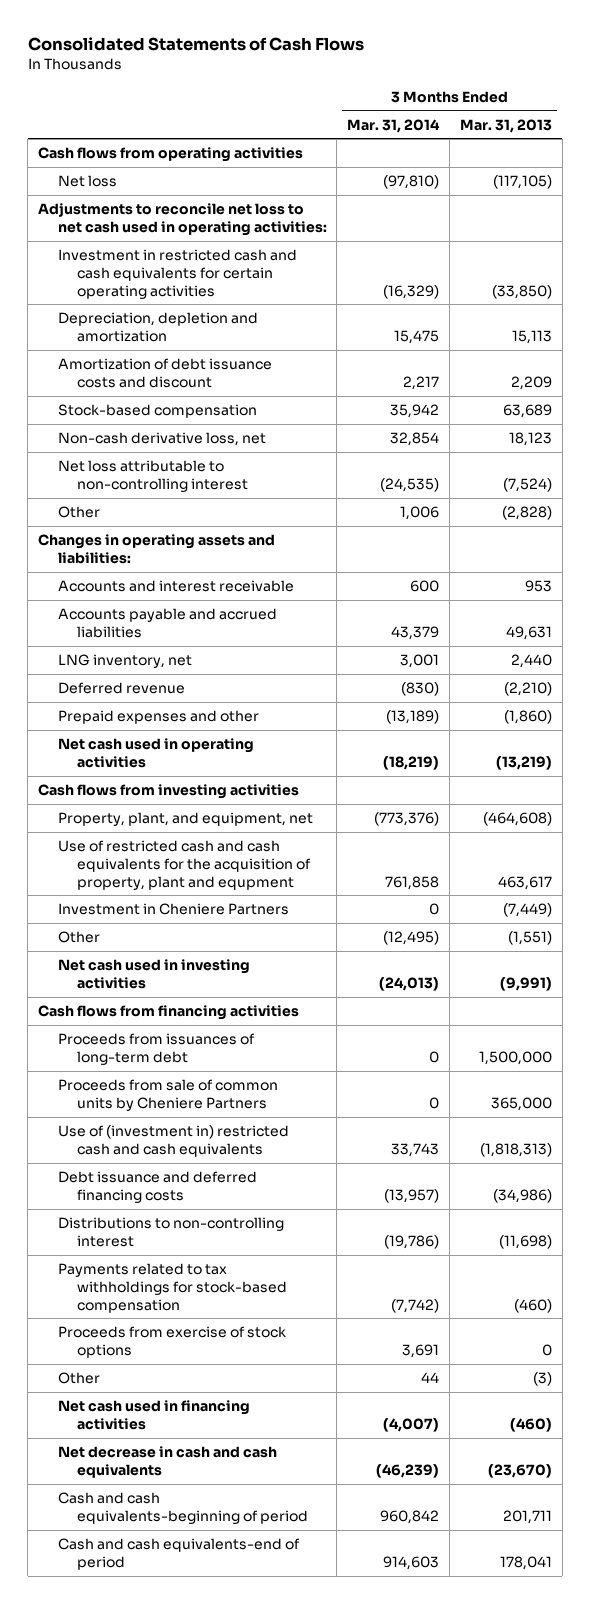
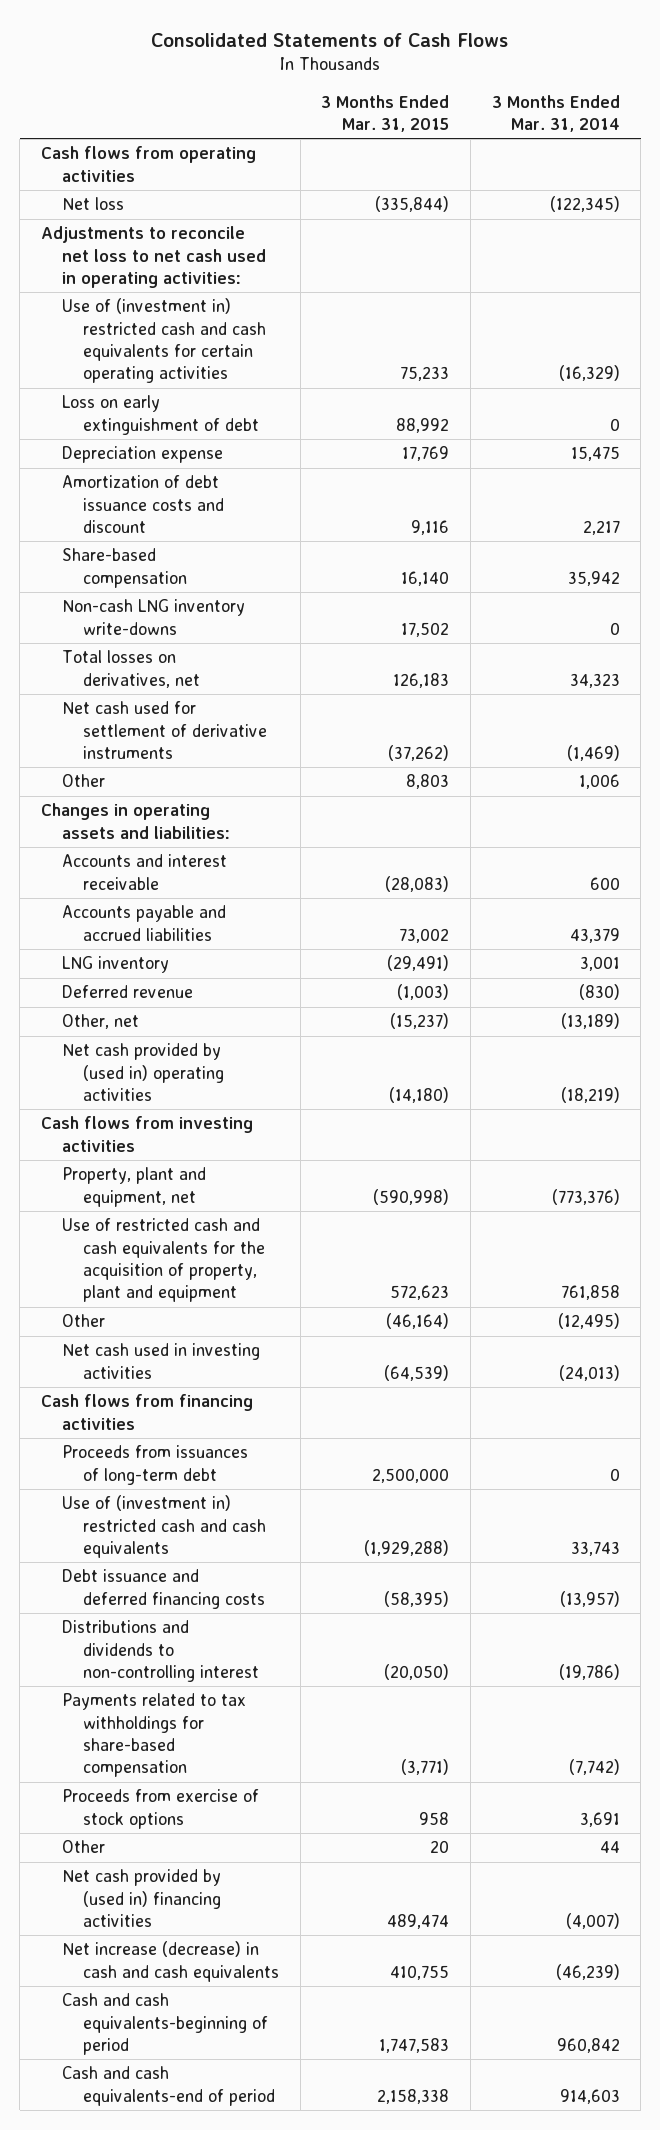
[460,118,553,133] Mar. 31, 2013 -> none
none -> [321,94,450,132] 3 Months Ended Mar. 31, 2015
[383,175,440,190] (97,810) -> [549,196,620,213] (122,345)
[57,249,297,299] Investment in restricted cash and cash equivalents for certain operating activities -> [62,298,267,384] Use of (investment in) restricted cash and cash equivalents for certain operating activities
none -> [62,395,260,435] Loss on early extinguishment of debt
[57,312,258,342] Depreciation, depletion and amortization -> [62,446,224,464] Depreciation expense
[57,460,249,492] Net loss attributable to non-controlling interest -> none
[57,404,257,419] Stock-based compensation -> [62,548,188,588] Share-based compensation
none -> [62,599,246,635] Non-cash LNG inventory write-downs
[57,432,266,447] Non-cash derivative loss, net -> [62,650,201,688] Total losses on derivatives, net
[390,432,440,447] 32,854 -> [569,672,620,688] 34,323
none -> [62,701,268,759] Net cash used for settlement of derivative instruments
[57,654,192,669] LNG inventory, net -> [62,956,170,974] LNG inventory
[57,710,259,725] Prepaid expenses and other -> [62,1014,140,1030] Other, net
[57,738,254,768] Net cash used in operating activities -> [62,1043,225,1101] Net cash provided by (used in) operating activities
[57,903,289,916] Investment in Cheniere Partners -> none
[57,812,313,827] Property, plant, and equipment, net -> [62,1167,207,1207] Property, plant and equipment, net
[57,840,312,890] Use of restricted cash and cash equivalents for the acquisition of property, plant and equpment -> [62,1218,266,1303] Use of restricted cash and cash equivalents for the acquisition of property, plant and equipment
[57,1079,278,1111] Proceeds from sale of common units by Cheniere Partners -> none
[57,1217,284,1247] Distributions to non-controlling interest -> [62,1620,260,1682] Distributions and dividends to non-controlling interest
[57,1263,288,1313] Payments related to tax withholdings for stock-based compensation -> [62,1693,247,1778] Payments related to tax withholdings for share-based compensation
[57,1400,250,1430] Net cash used in financing activities -> [62,1869,222,1927] Net cash provided by (used in) financing activities
[57,1446,277,1478] Net decrease in cash and cash equivalents -> [62,1941,280,1982] Net increase (decrease) in cash and cash equivalents

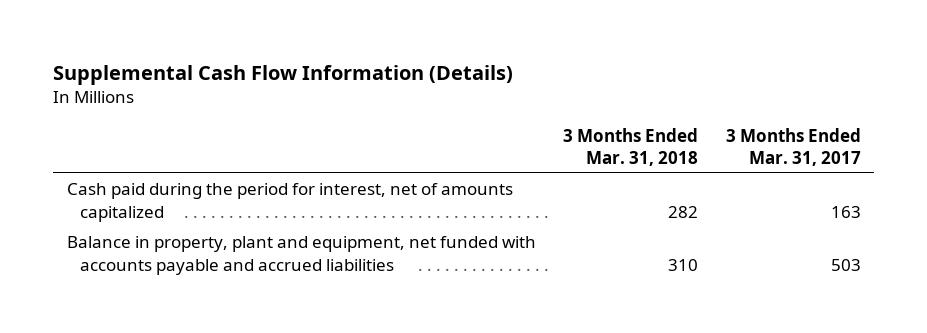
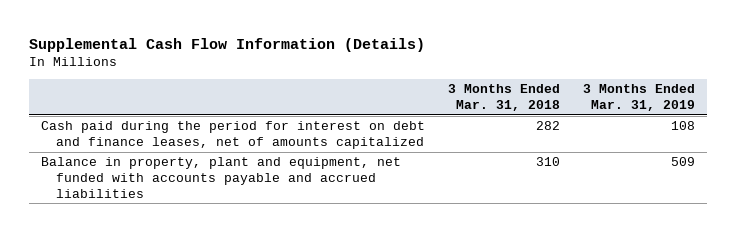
[725,127,861,166] 3 Months Ended Mar. 31, 2017 -> none
none -> [583,84,696,111] 3 Months Ended Mar. 31, 2019
[66,183,513,222] Cash paid during the period for interest, net of amounts capitalized -> [40,121,425,149] Cash paid during the period for interest on debt and finance leases, net of amounts capitalized

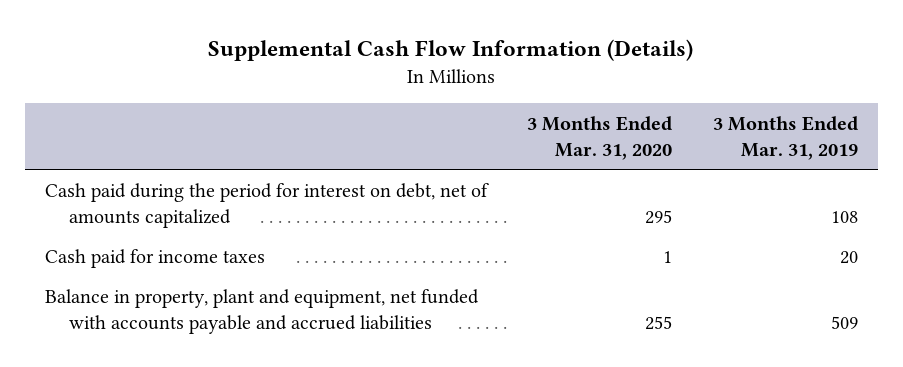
[447,84,560,111] 3 Months Ended Mar. 31, 2018 -> none
none -> [527,115,673,160] 3 Months Ended Mar. 31, 2020
[40,121,425,149] Cash paid during the period for interest on debt and finance leases, net of amounts capitalized -> [44,182,489,228] Cash paid during the period for interest on debt, net of amounts capitalized
none -> [44,248,265,268] Cash paid for income taxes

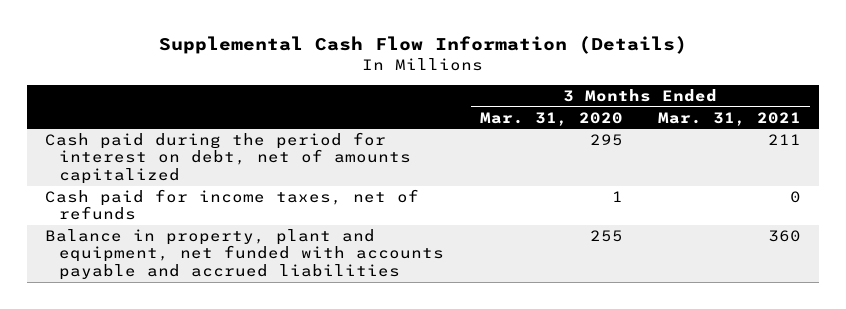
[712,115,858,160] 3 Months Ended Mar. 31, 2019 -> none
none -> [658,111,802,126] Mar. 31, 2021
[44,248,265,268] Cash paid for income taxes -> [44,189,419,221] Cash paid for income taxes, net of refunds

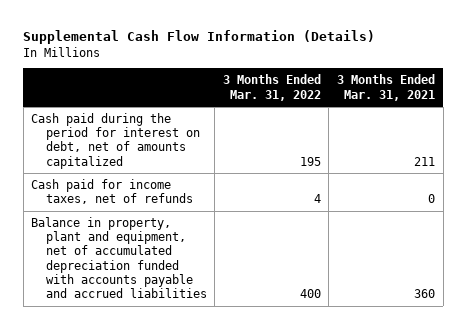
[479,111,623,126] Mar. 31, 2020 -> none
none -> [222,74,321,101] 3 Months Ended Mar. 31, 2022
[44,229,445,280] Balance in property, plant and equipment, net funded with accounts payable and accrued liabilities -> [31,216,207,299] Balance in property, plant and equipment, net of accumulated depreciation funded with accounts payable and accrued liabilities

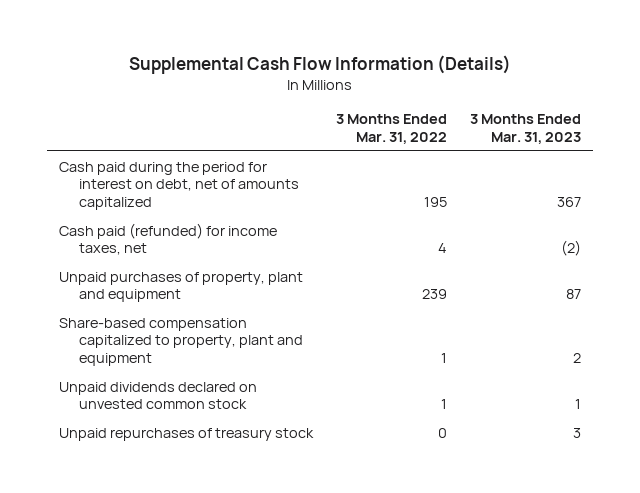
[337,74,436,101] 3 Months Ended Mar. 31, 2021 -> none
none -> [470,114,582,145] 3 Months Ended Mar. 31, 2023
[31,178,193,205] Cash paid for income taxes, net of refunds -> [58,222,277,256] Cash paid (refunded) for income taxes, net
[31,216,207,299] Balance in property, plant and equipment, net of accumulated depreciation funded with accounts payable and accrued liabilities -> [58,271,303,303] Unpaid purchases of property, plant and equipment
[299,289,321,299] 400 -> [422,289,448,300] 239
none -> [58,317,303,367] Share-based compensation capitalized to property, plant and equipment
none -> [58,381,257,410] Unpaid dividends declared on unvested common stock
none -> [58,427,314,441] Unpaid repurchases of treasury stock

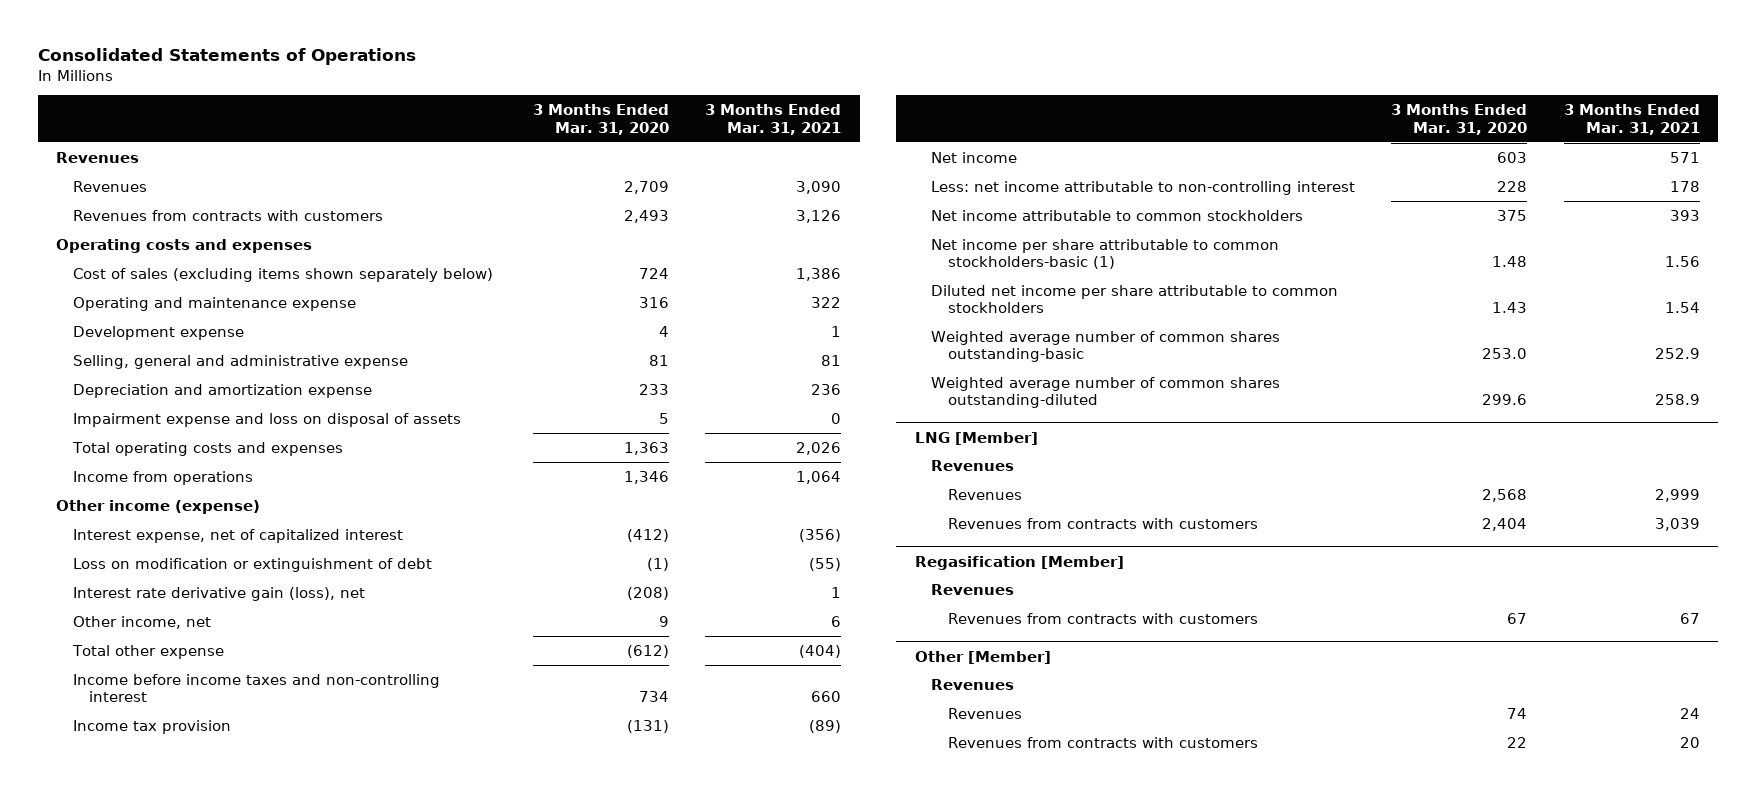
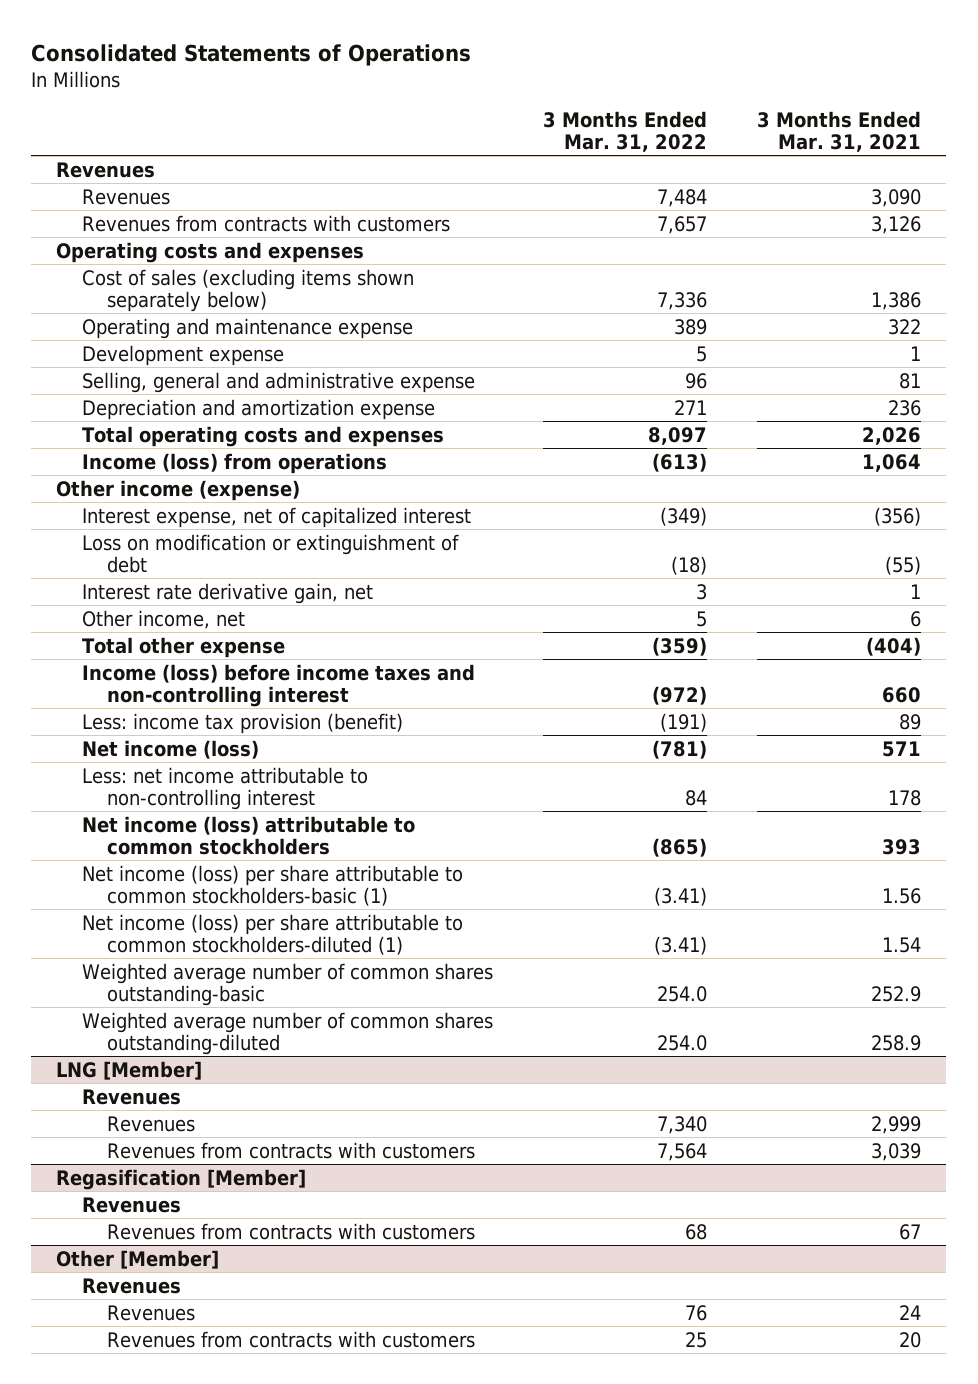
[533,103,670,135] 3 Months Ended Mar. 31, 2020 -> none
none -> [542,110,707,152] 3 Months Ended Mar. 31, 2022
[72,412,461,427] Impairment expense and loss on disposal of assets -> none
[72,470,253,485] Income from operations -> [81,452,387,474] Income (loss) from operations
[72,586,365,601] Interest rate derivative gain (loss), net -> [81,582,373,604] Interest rate derivative gain, net
[72,673,440,703] Income before income taxes and non-controlling interest -> [81,663,475,707] Income (loss) before income taxes and non-controlling interest
[72,719,231,734] Income tax provision -> [81,712,403,734] Less: income tax provision (benefit)
[809,719,842,733] (89) -> [899,713,922,730] 89
[931,151,1018,163] Net income -> [81,739,259,759] Net income (loss)
[931,209,1304,221] Net income attributable to common stockholders -> [81,815,415,855] Net income (loss) attributable to common stockholders
[931,238,1280,270] Net income per share attributable to common stockholders-basic (1) -> [81,864,463,906] Net income (loss) per share attributable to common stockholders-basic (1)
[931,284,1339,314] Diluted net income per share attributable to common stockholders -> [81,913,463,955] Net income (loss) per share attributable to common stockholders-diluted (1)

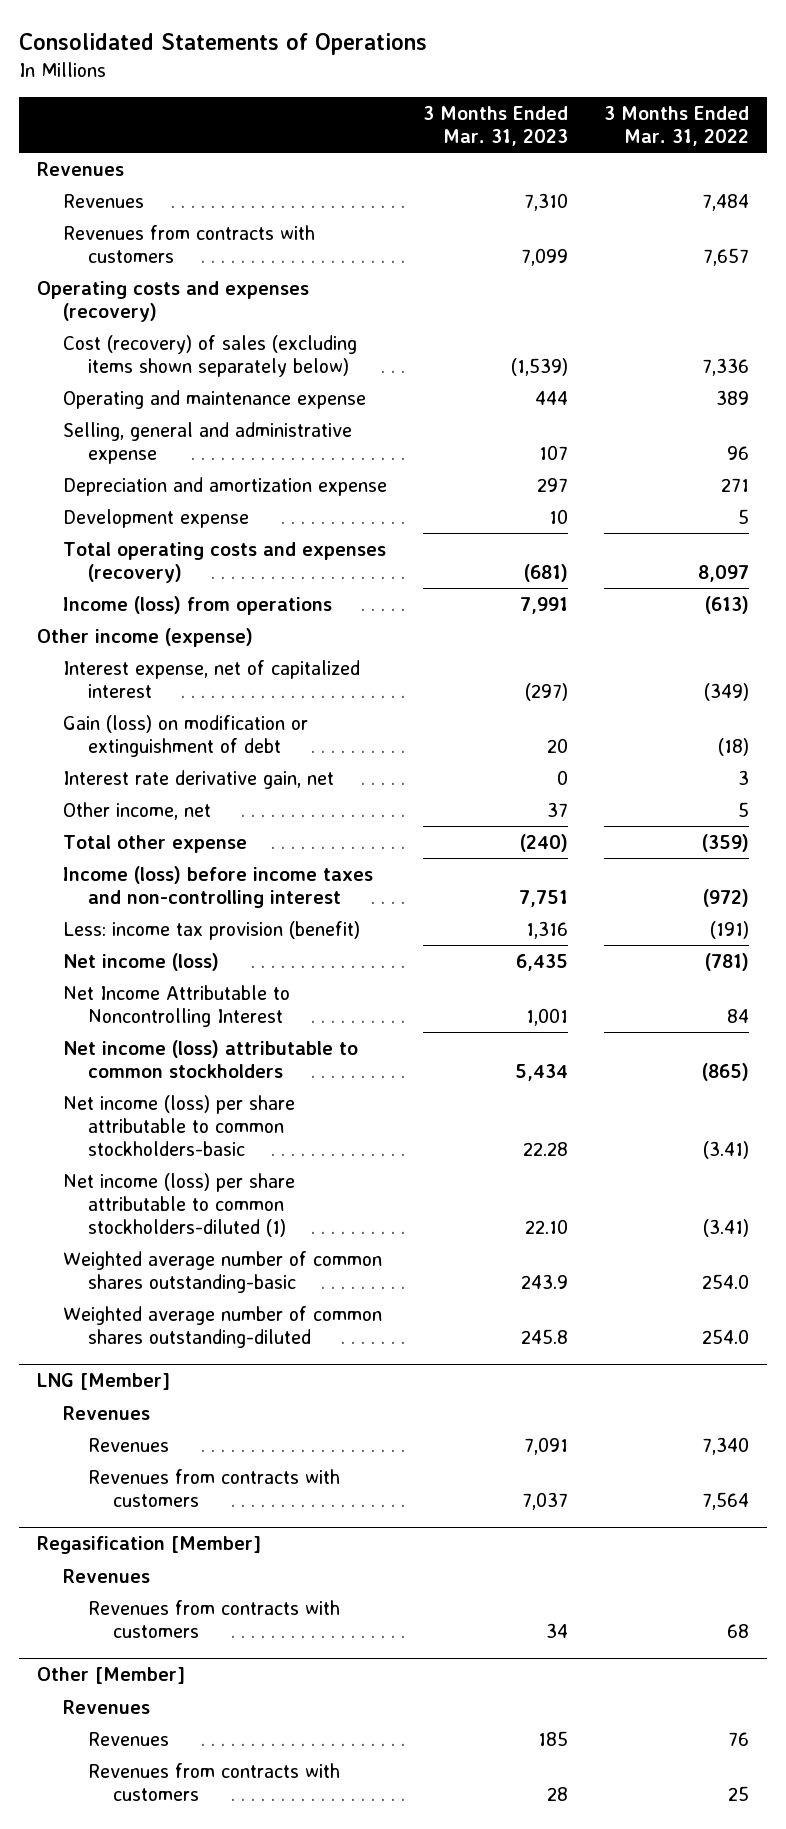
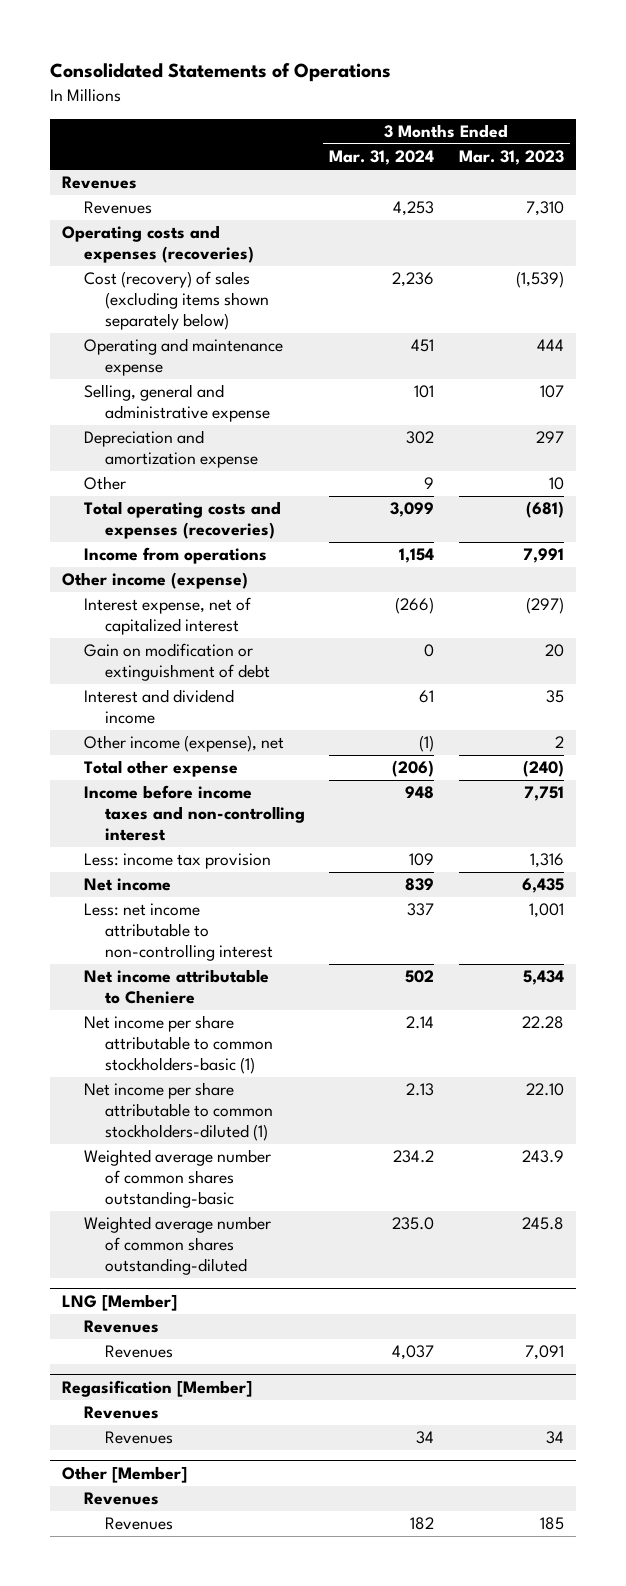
[604,105,750,147] 3 Months Ended Mar. 31, 2022 -> none
none -> [329,150,435,166] Mar. 31, 2024
[62,224,315,263] Revenues from contracts with customers -> none
[37,280,310,322] Operating costs and expenses (recovery) -> [62,225,254,264] Operating costs and expenses (recoveries)
[62,508,249,528] Development expense -> none
none -> [83,476,126,491] Other
[62,541,386,583] Total operating costs and expenses (recovery) -> [83,501,281,540] Total operating costs and expenses (recoveries)
[62,595,332,615] Income (loss) from operations -> [83,547,267,565] Income from operations
[62,769,334,789] Interest rate derivative gain, net -> none
[62,714,308,757] Gain (loss) on modification or extinguishment of debt -> [83,643,270,682] Gain on modification or extinguishment of debt
none -> [83,689,234,725] Interest and dividend income
[62,801,211,820] Other income, net -> [83,735,284,753] Other income (expense), net
[546,801,568,817] 37 -> [554,736,564,749] 2
[62,865,373,908] Income (loss) before income taxes and non-controlling interest -> [83,785,305,841] Income before income taxes and non-controlling interest
[62,920,360,940] Less: income tax provision (benefit) -> [83,853,271,870] Less: income tax provision
[62,952,219,971] Net income (loss) -> [83,878,171,892] Net income
[62,984,290,1027] Net Income Attributable to Noncontrolling Interest -> [83,903,273,961] Less: net income attributable to non-controlling interest
[62,1039,358,1078] Net income (loss) attributable to common stockholders -> [83,969,269,1005] Net income attributable to Cheniere
[62,1094,295,1156] Net income (loss) per share attributable to common stockholders-basic -> [83,1015,273,1074] Net income per share attributable to common stockholders-basic (1)
[62,1172,295,1237] Net income (loss) per share attributable to common stockholders-diluted (1) -> [83,1082,273,1141] Net income per share attributable to common stockholders-diluted (1)
[87,1468,340,1507] Revenues from contracts with customers -> none
[87,1599,340,1638] Revenues from contracts with customers -> none
none -> [104,1431,173,1445] Revenues
[87,1762,340,1801] Revenues from contracts with customers -> none

